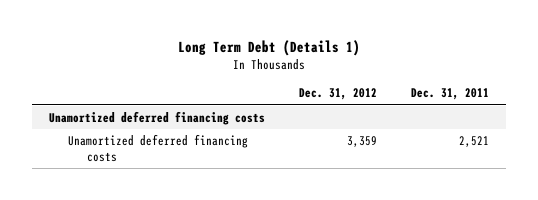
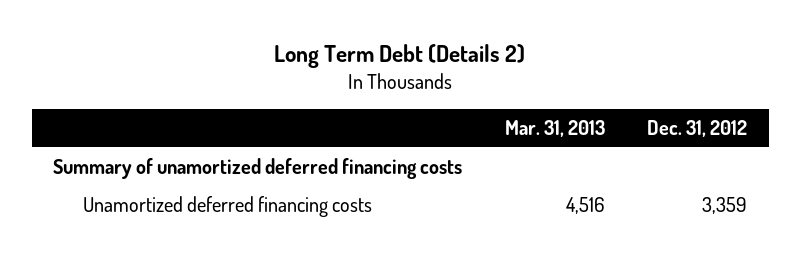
[178,39,361,56] Long Term Debt (Details 1) -> [274,44,526,69] Long Term Debt (Details 2)
[411,88,490,101] Dec. 31, 2011 -> none
none -> [504,120,605,138] Mar. 31, 2013
[49,110,266,125] Unamortized deferred financing costs -> [52,158,462,180] Summary of unamortized deferred financing costs

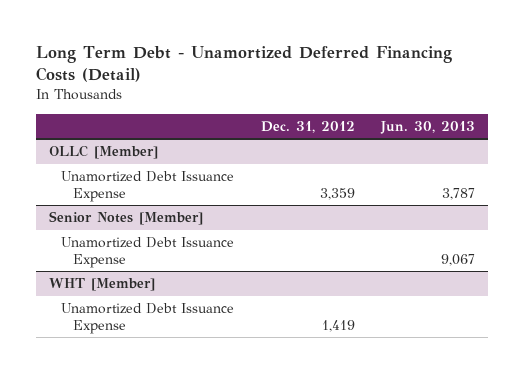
[274,44,526,69] Long Term Debt (Details 2) -> [36,46,453,83] Long Term Debt - Unamortized Deferred Financing Costs (Detail)
[504,120,605,138] Mar. 31, 2013 -> none
none -> [380,120,476,134] Jun. 30, 2013
[52,158,462,180] Summary of unamortized deferred financing costs -> none
none -> [49,145,159,160] OLLC [Member]
[82,196,372,218] Unamortized deferred financing costs -> [61,171,235,203] Unamortized Debt Issuance Expense
none -> [49,211,204,226] Senior Notes [Member]
none -> [61,237,235,269] Unamortized Debt Issuance Expense
none -> [49,278,156,292] WHT [Member]
none -> [61,303,235,335] Unamortized Debt Issuance Expense

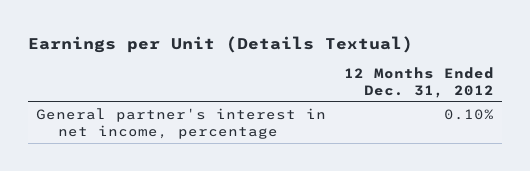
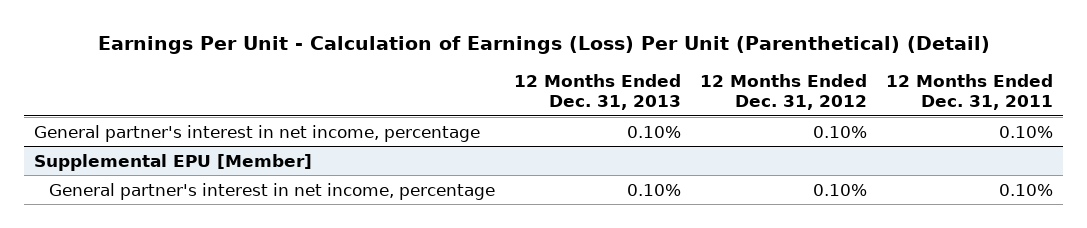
[27,35,413,53] Earnings per Unit (Details Textual) -> [97,35,990,54] Earnings Per Unit - Calculation of Earnings (Loss) Per Unit (Parenthetical) (Detail)
none -> [513,73,681,111] 12 Months Ended Dec. 31, 2013
none -> [886,73,1054,111] 12 Months Ended Dec. 31, 2011
none -> [33,153,312,171] Supplemental EPU [Member]
none -> [48,182,495,200] General partner's interest in net income, percentage

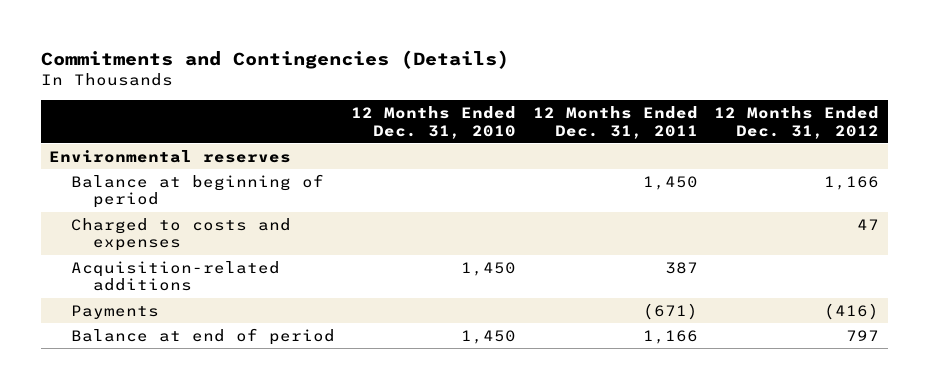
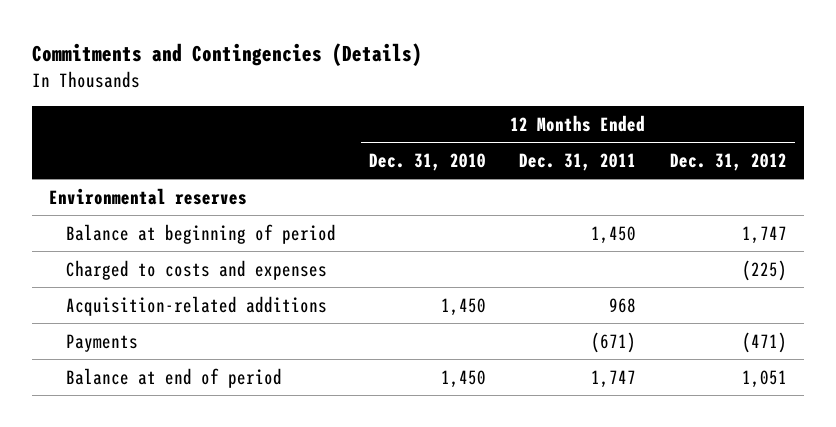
[824,175,880,190] 1,166 -> [741,225,787,244] 1,747
[857,218,880,230] 47 -> [741,259,787,281] (225)
[664,261,698,274] 387 -> [609,297,637,313] 968
[824,302,880,320] (416) -> [741,331,787,353] (471)
[642,329,698,344] 1,166 -> [591,369,637,388] 1,747
[846,329,880,341] 797 -> [741,369,787,388] 1,051

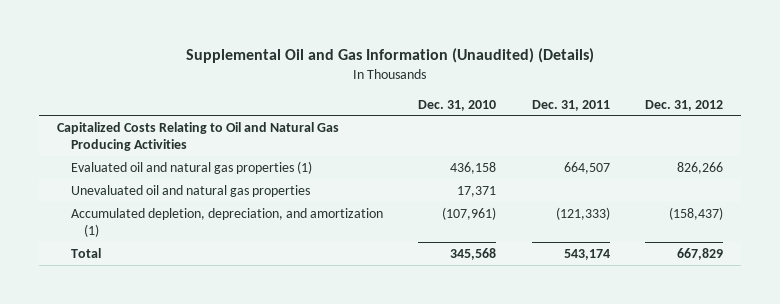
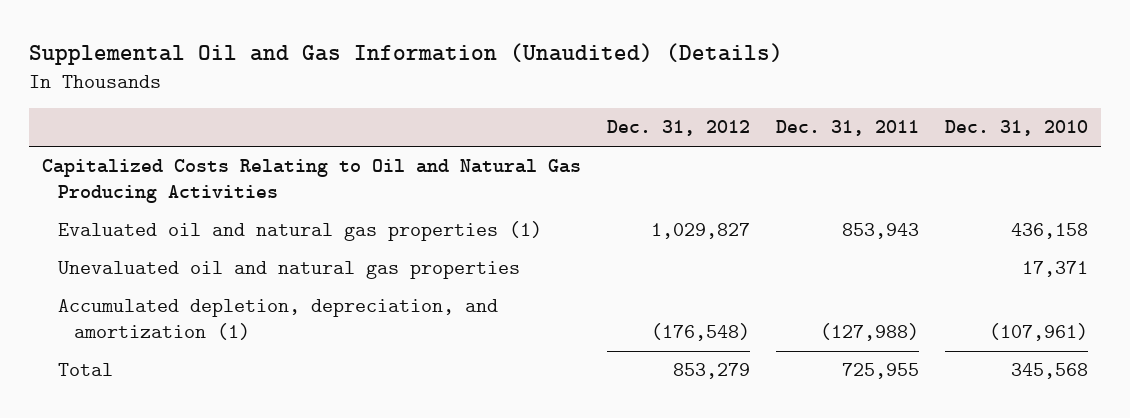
[563,161,610,174] 664,507 -> [842,223,920,240] 853,943
[677,161,724,174] 826,266 -> [651,223,751,240] 1,029,827
[555,206,610,220] (121,333) -> [820,323,920,342] (127,988)
[669,206,724,220] (158,437) -> [651,323,751,342] (176,548)
[563,248,610,260] 543,174 -> [842,363,920,380] 725,955
[677,247,724,260] 667,829 -> [673,363,751,380] 853,279

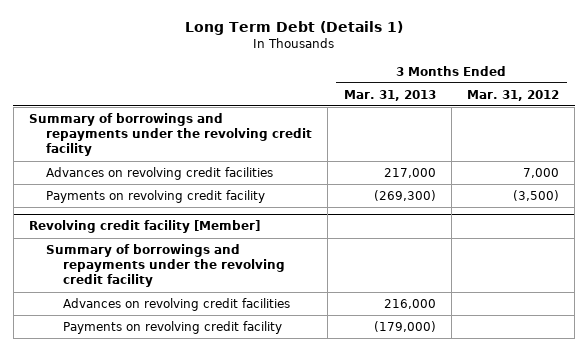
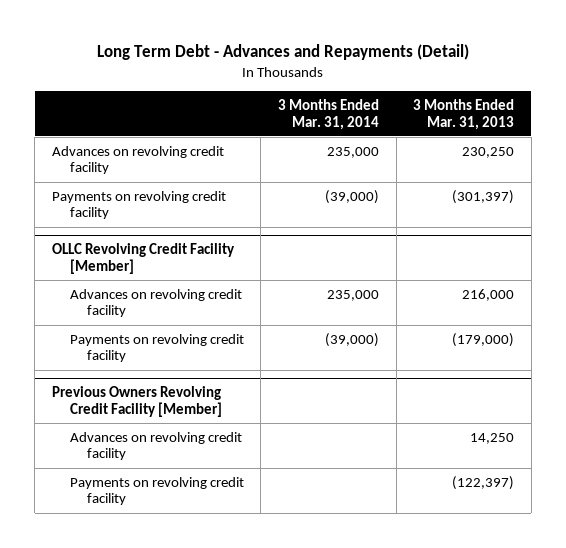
[185,20,404,35] Long Term Debt (Details 1) -> [97,44,470,61] Long Term Debt - Advances and Repayments (Detail)
[467,89,560,101] Mar. 31, 2012 -> none
none -> [277,98,379,130] 3 Months Ended Mar. 31, 2014
[28,112,313,157] Summary of borrowings and repayments under the revolving credit facility -> none
[46,243,286,288] Summary of borrowings and repayments under the revolving credit facility -> none
[46,166,274,180] Advances on revolving credit facilities -> [52,145,225,175] Advances on revolving credit facility
[383,167,436,178] 217,000 -> [462,146,515,158] 230,250
[373,189,436,201] (269,300) -> [452,189,515,204] (301,397)
[28,220,260,234] Revolving credit facility [Member] -> [52,243,236,274] OLLC Revolving Credit Facility [Member]
[63,297,291,311] Advances on revolving credit facilities -> [69,288,242,318] Advances on revolving credit facility
none -> [52,386,222,417] Previous Owners Revolving Credit Facility [Member]
none -> [69,431,242,461] Advances on revolving credit facility
none -> [69,476,244,506] Payments on revolving credit facility

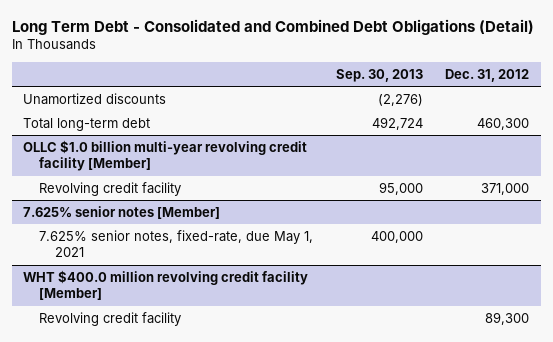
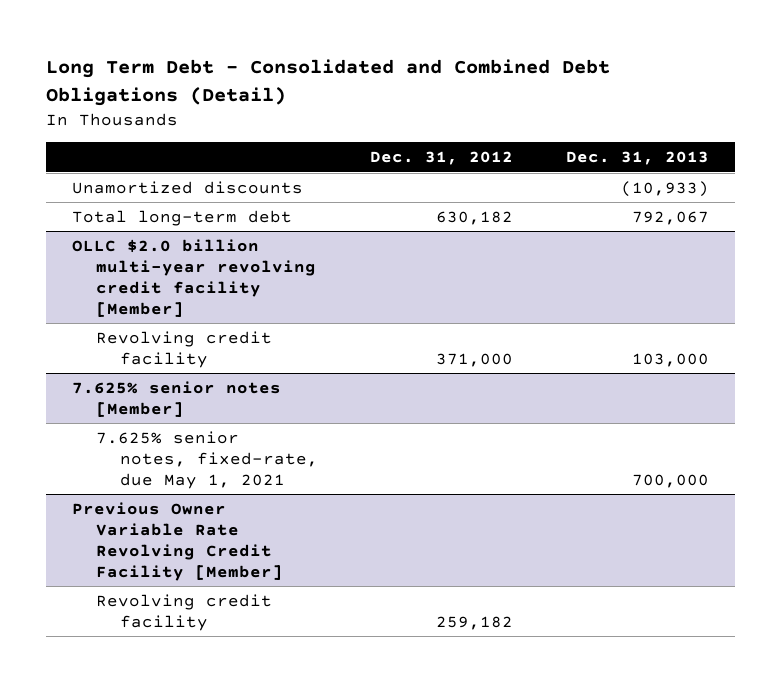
[335,69,423,83] Sep. 30, 2013 -> none
none -> [566,151,710,166] Dec. 31, 2013
[477,117,530,130] 460,300 -> [436,210,514,225] 630,182
[23,139,308,172] OLLC $1.0 billion multi-year revolving credit facility [Member] -> [72,238,317,318] OLLC $2.0 billion multi-year revolving credit facility [Member]
[23,269,309,301] WHT $400.0 million revolving credit facility [Member] -> none
none -> [72,501,284,582] Previous Owner Variable Rate Revolving Credit Facility [Member]
[485,311,530,325] 89,300 -> [436,615,514,630] 259,182

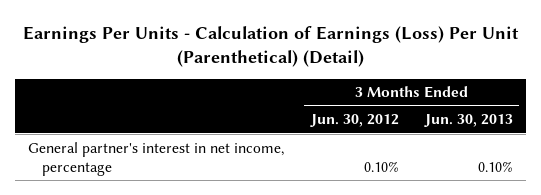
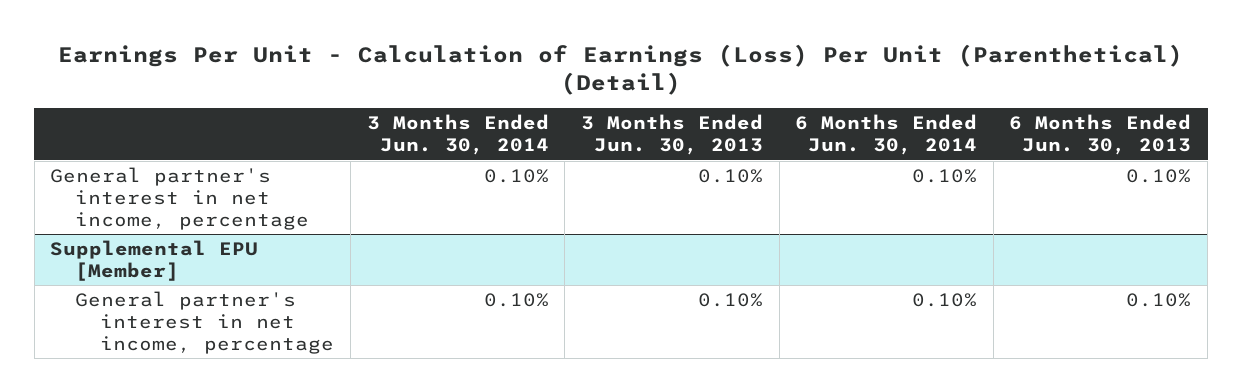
[22,26,519,68] Earnings Per Units - Calculation of Earnings (Loss) Per Unit (Parenthetical) (Detail) -> [57,44,1183,96] Earnings Per Unit - Calculation of Earnings (Loss) Per Unit (Parenthetical) (Detail)
[309,114,399,128] Jun. 30, 2012 -> none
none -> [366,114,549,156] 3 Months Ended Jun. 30, 2014
none -> [795,114,978,156] 6 Months Ended Jun. 30, 2014
none -> [1009,114,1192,156] 6 Months Ended Jun. 30, 2013
none -> [50,240,259,282] Supplemental EPU [Member]
none -> [75,291,335,355] General partner's interest in net income, percentage

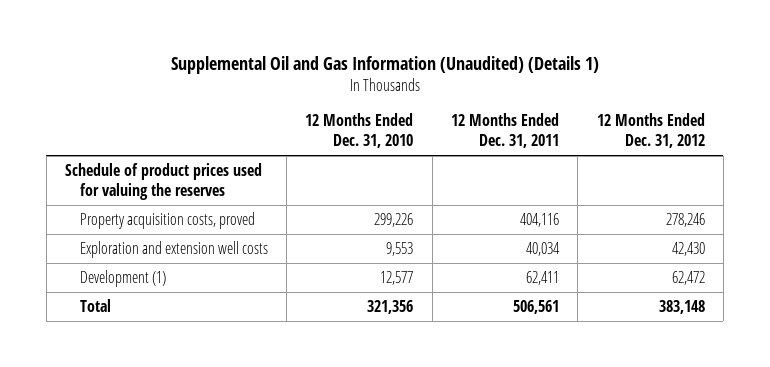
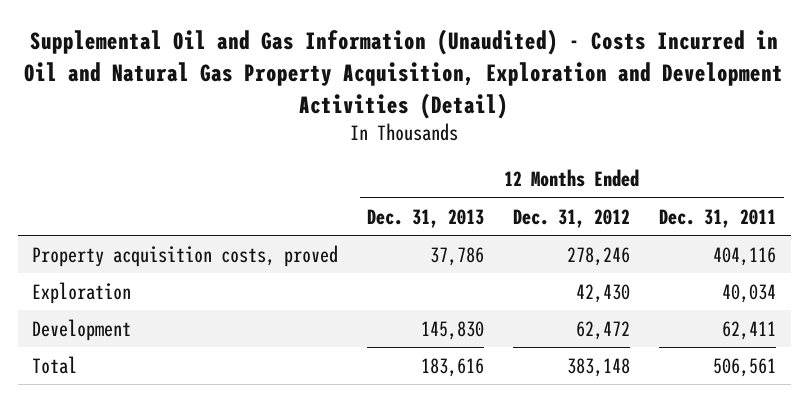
[170,56,599,75] Supplemental Oil and Gas Information (Unaudited) (Details 1) -> [24,29,784,119] Supplemental Oil and Gas Information (Unaudited) - Costs Incurred in Oil and Natural Gas Property Acquisition, Exploration and Development Activities (Detail)
[305,113,414,149] 12 Months Ended Dec. 31, 2010 -> none
none -> [367,208,485,228] Dec. 31, 2013
[65,163,263,200] Schedule of product prices used for valuing the reserves -> none
[79,241,268,259] Exploration and extension well costs -> [32,281,132,304] Exploration
[79,270,166,288] Development (1) -> [32,318,132,341] Development

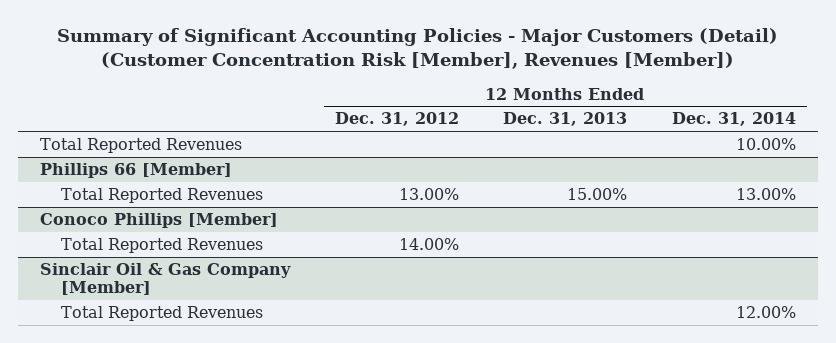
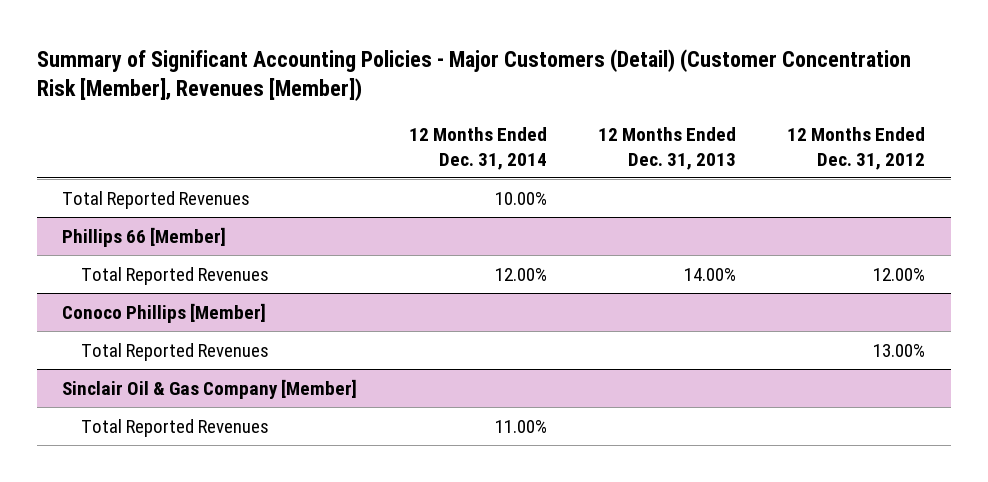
[398,188,459,201] 13.00% -> [873,267,926,281] 12.00%
[567,188,628,201] 15.00% -> [684,267,737,281] 14.00%
[736,188,797,201] 13.00% -> [494,267,547,281] 12.00%
[398,238,459,251] 14.00% -> [873,343,926,357] 13.00%
[736,306,797,319] 12.00% -> [494,419,547,433] 11.00%

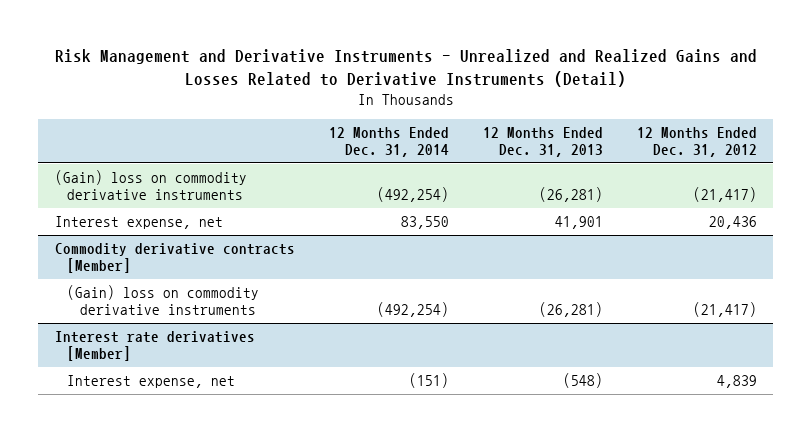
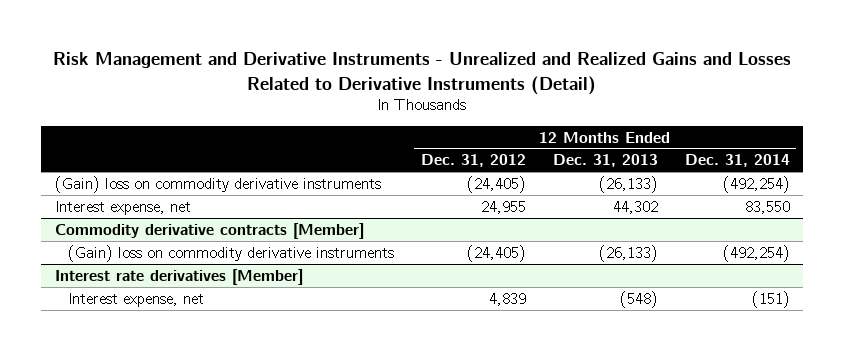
[538,187,603,203] (26,281) -> [598,175,658,193] (26,133)
[692,187,757,203] (21,417) -> [466,175,526,193] (24,405)
[554,216,603,230] 41,901 -> [612,200,658,214] 44,302
[708,216,757,230] 20,436 -> [480,200,526,214] 24,955
[538,302,603,318] (26,281) -> [598,244,658,262] (26,133)
[692,302,757,318] (21,417) -> [466,244,526,262] (24,405)

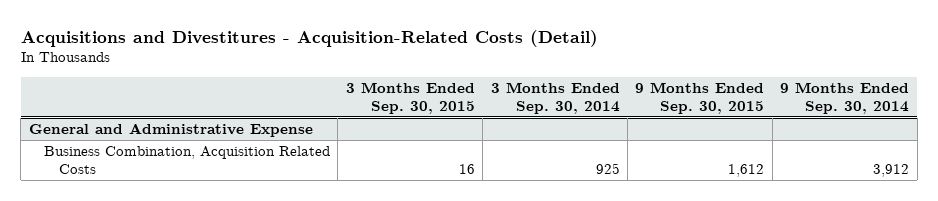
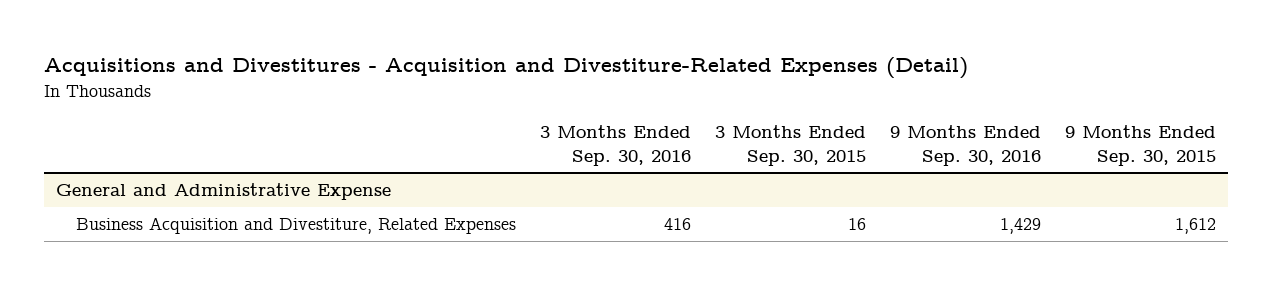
[20,30,598,48] Acquisitions and Divestitures - Acquisition-Related Costs (Detail) -> [44,57,969,80] Acquisitions and Divestitures - Acquisition and Divestiture-Related Expenses (Detail)
[490,81,620,114] 3 Months Ended Sep. 30, 2014 -> none
[780,81,910,114] 9 Months Ended Sep. 30, 2014 -> none
none -> [539,125,691,166] 3 Months Ended Sep. 30, 2016
none -> [889,125,1041,166] 9 Months Ended Sep. 30, 2016
[43,145,330,174] Business Combination, Acquisition Related Costs -> [75,217,516,235] Business Acquisition and Divestiture, Related Expenses

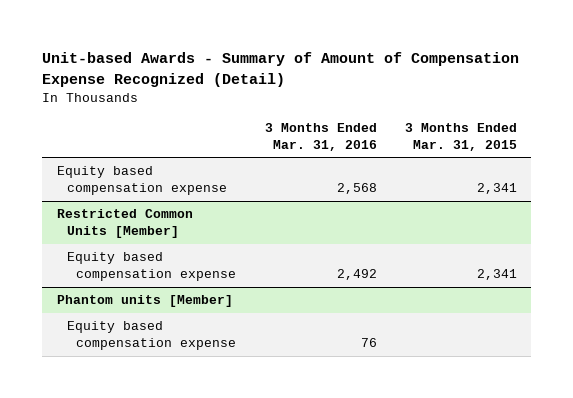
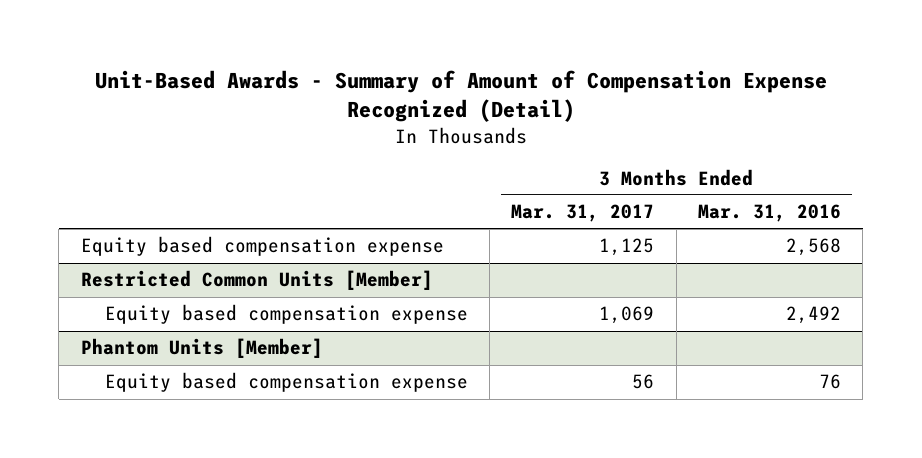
[42,52,520,87] Unit-based Awards - Summary of Amount of Compensation Expense Recognized (Detail) -> [94,70,827,123] Unit-Based Awards - Summary of Amount of Compensation Expense Recognized (Detail)
[404,122,517,151] 3 Months Ended Mar. 31, 2015 -> none
none -> [511,204,655,223] Mar. 31, 2017
[56,295,233,308] Phantom units [Member] -> [80,338,323,359] Phantom Units [Member]

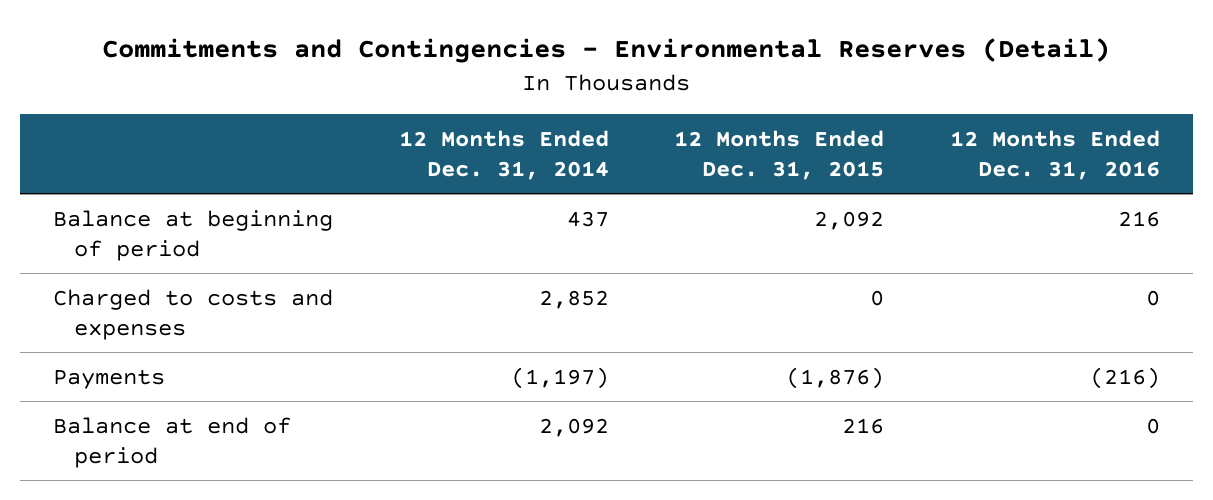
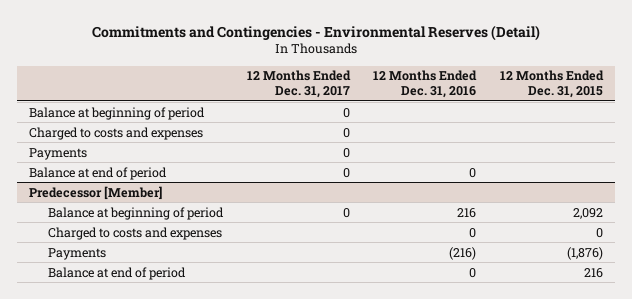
[398,129,609,180] 12 Months Ended Dec. 31, 2014 -> none
none -> [246,70,351,99] 12 Months Ended Dec. 31, 2017
none -> [29,106,206,120] Balance at beginning of period
none -> [29,126,204,140] Charged to costs and expenses
none -> [29,147,88,160] Payments
none -> [29,166,168,180] Balance at end of period
none -> [29,185,163,200] Predecessor [Member]

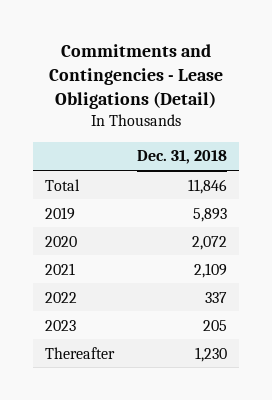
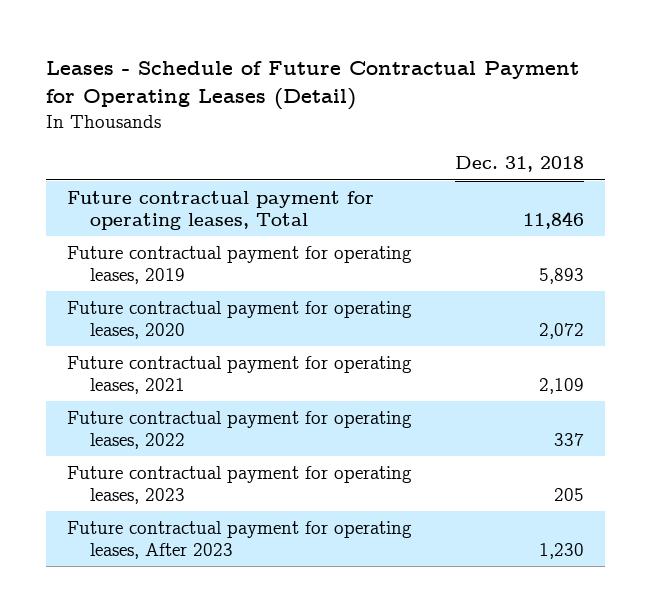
[48,44,223,110] Commitments and Contingencies - Lease Obligations (Detail) -> [46,60,580,111] Leases - Schedule of Future Contractual Payment for Operating Leases (Detail)
[44,178,80,191] Total -> [67,190,375,230] Future contractual payment for operating leases, Total
[44,206,75,220] 2019 -> [67,245,413,284] Future contractual payment for operating leases, 2019
[44,235,77,247] 2020 -> [67,300,413,339] Future contractual payment for operating leases, 2020
[44,262,75,275] 2021 -> [67,355,413,394] Future contractual payment for operating leases, 2021
[44,291,77,303] 2022 -> [67,410,413,449] Future contractual payment for operating leases, 2022
[44,319,76,331] 2023 -> [67,465,413,504] Future contractual payment for operating leases, 2023
[44,346,115,359] Thereafter -> [67,520,413,559] Future contractual payment for operating leases, After 2023

